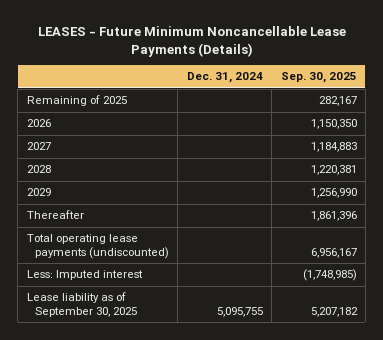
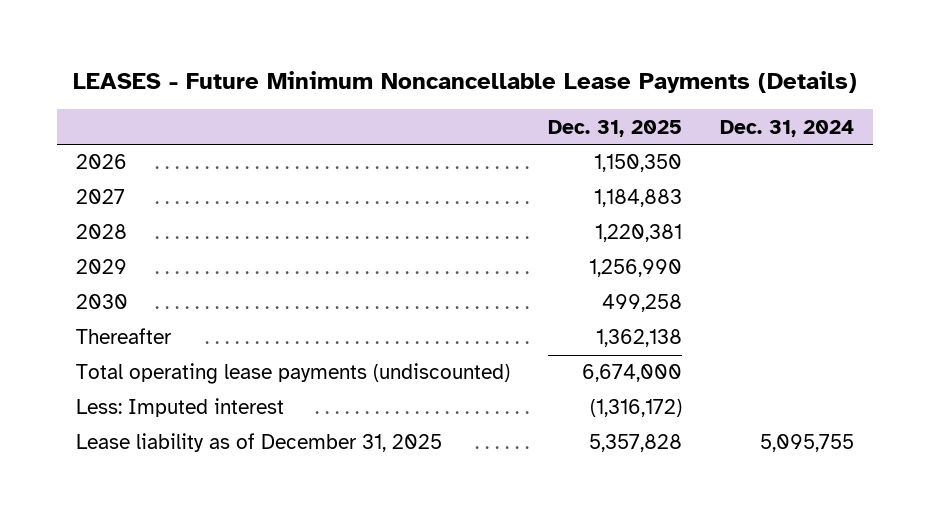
[280,72,357,84] Sep. 30, 2025 -> none
none -> [548,119,683,137] Dec. 31, 2025
[26,95,127,107] Remaining of 2025 -> none
none -> [76,294,129,310] 2030
[26,292,138,318] Lease liability as of September 30, 2025 -> [76,433,443,453] Lease liability as of December 31, 2025

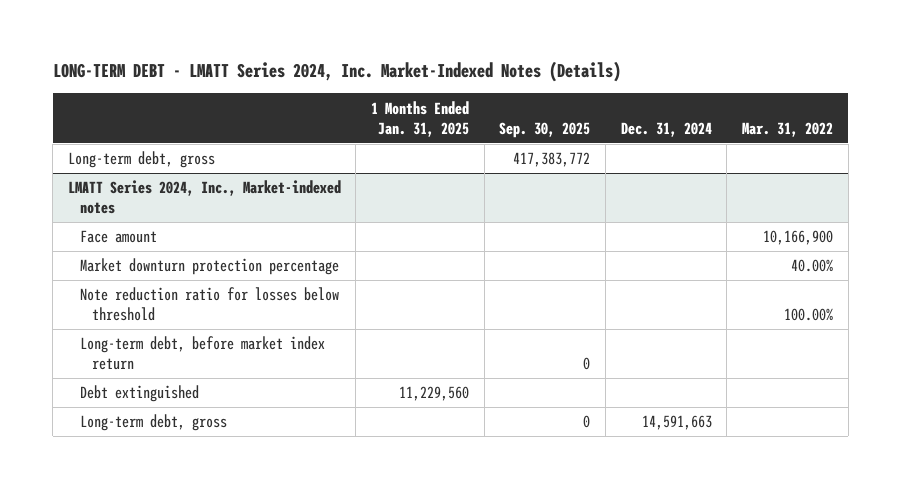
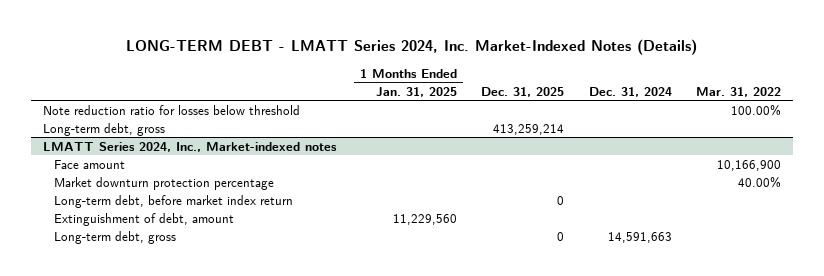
[499,121,591,138] Sep. 30, 2025 -> none
none -> [481,86,565,97] Dec. 31, 2025
none -> [42,104,300,115] Note reduction ratio for losses below threshold
[79,287,339,322] Note reduction ratio for losses below threshold -> none
[79,385,199,403] Debt extinguished -> [53,212,234,226] Extinguishment of debt, amount

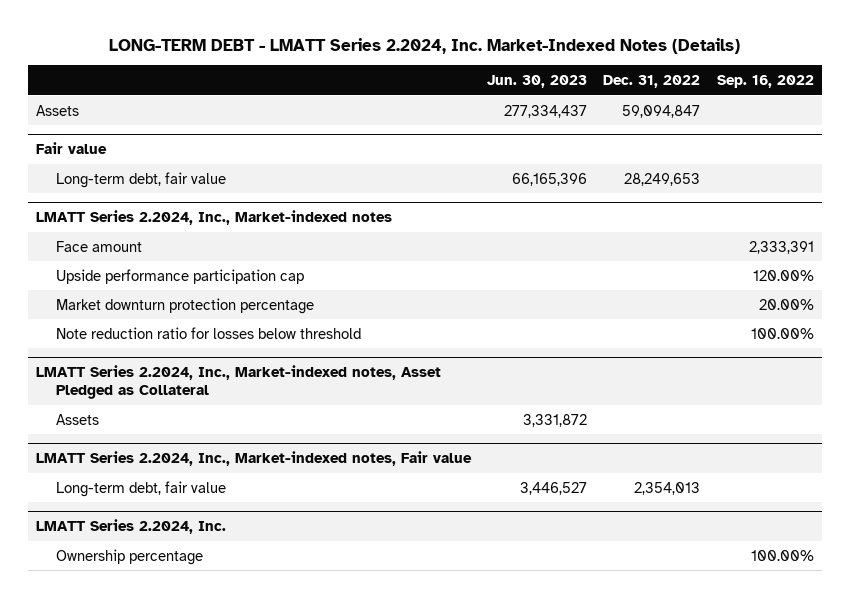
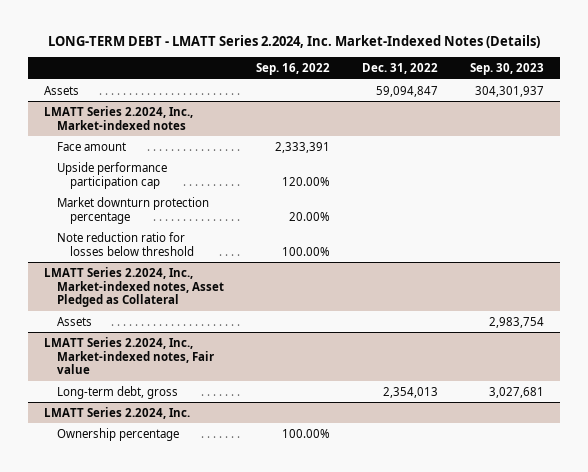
[487,75,588,89] Jun. 30, 2023 -> none
none -> [469,62,544,75] Sep. 30, 2023
[35,141,107,154] Fair value -> none
[55,171,226,188] Long-term debt, fair value -> none
[55,480,226,497] Long-term debt, fair value -> [57,385,179,399] Long-term debt, gross

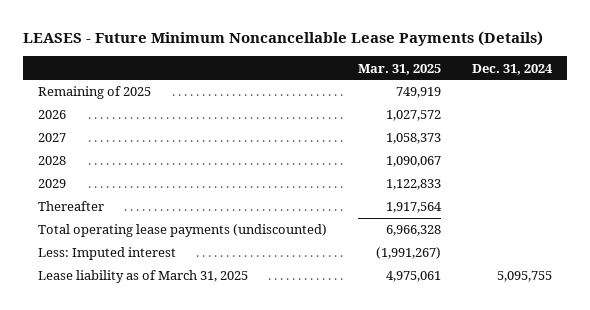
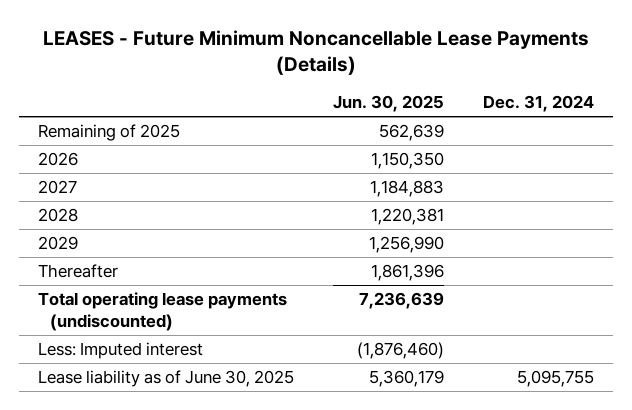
[358,63,442,75] Mar. 31, 2025 -> none
none -> [333,95,445,113] Jun. 30, 2025
[38,270,249,284] Lease liability as of March 31, 2025 -> [38,370,295,388] Lease liability as of June 30, 2025

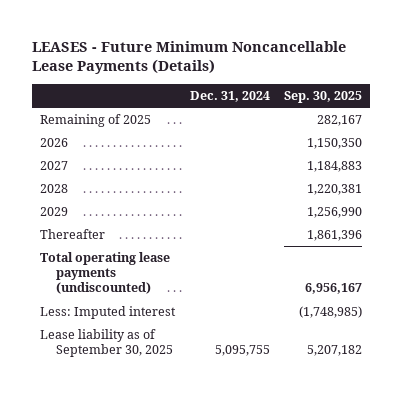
[333,95,445,113] Jun. 30, 2025 -> none
none -> [284,90,363,103] Sep. 30, 2025
[38,370,295,388] Lease liability as of June 30, 2025 -> [39,329,174,358] Lease liability as of September 30, 2025

